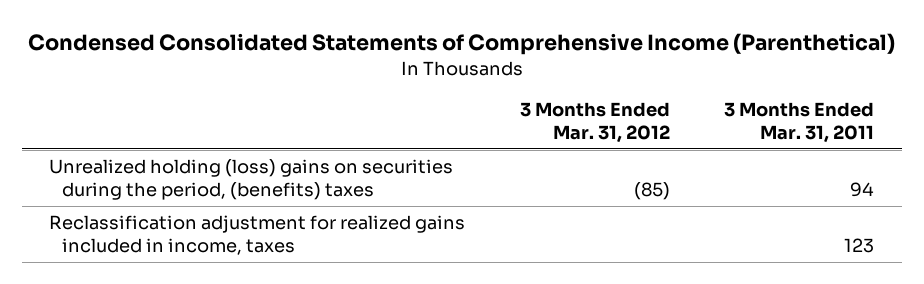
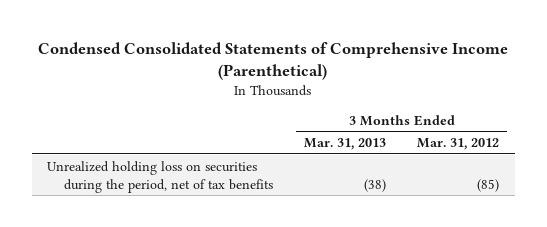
[724,101,875,144] 3 Months Ended Mar. 31, 2011 -> none
none -> [304,138,387,151] Mar. 31, 2013
[49,214,466,256] Reclassification adjustment for realized gains included in income, taxes -> none
[49,158,454,201] Unrealized holding (loss) gains on securities during the period, (benefits) taxes -> [47,160,274,193] Unrealized holding loss on securities during the period, net of tax benefits

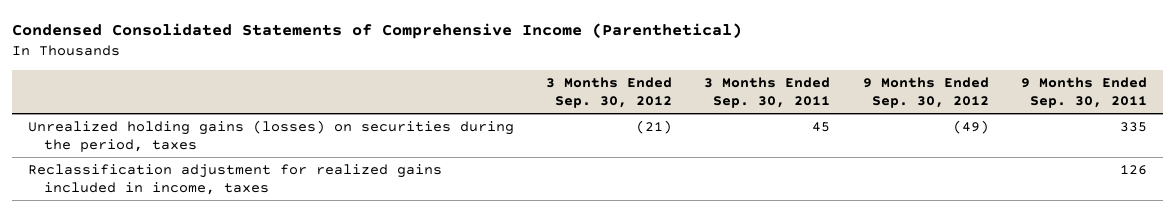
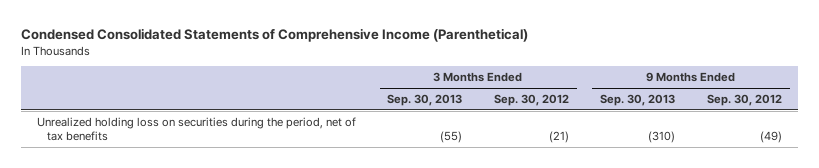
[704,76,831,109] 3 Months Ended Sep. 30, 2011 -> none
[1020,76,1147,109] 9 Months Ended Sep. 30, 2011 -> none
none -> [387,94,463,107] Sep. 30, 2013
none -> [600,94,676,107] Sep. 30, 2013
[28,163,443,196] Reclassification adjustment for realized gains included in income, taxes -> none
[28,119,515,153] Unrealized holding gains (losses) on securities during the period, taxes -> [36,117,356,142] Unrealized holding loss on securities during the period, net of tax benefits

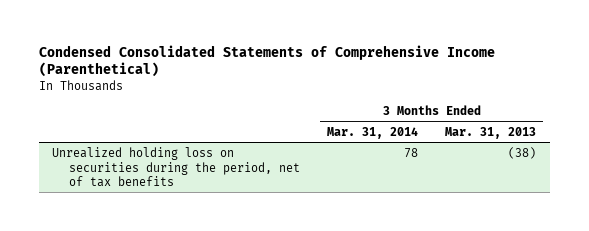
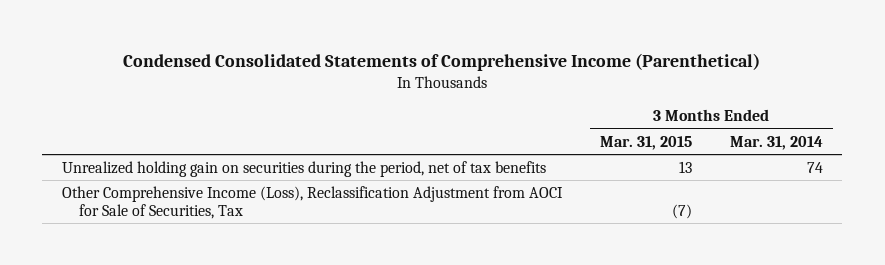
[445,126,537,139] Mar. 31, 2013 -> none
none -> [599,135,692,150] Mar. 31, 2015
[52,147,300,188] Unrealized holding loss on securities during the period, net of tax benefits -> [61,161,546,178] Unrealized holding gain on securities during the period, net of tax benefits
[403,148,418,159] 78 -> [807,162,824,174] 74
none -> [61,186,563,220] Other Comprehensive Income (Loss), Reclassification Adjustment from AOCI for Sale of Securities, Tax

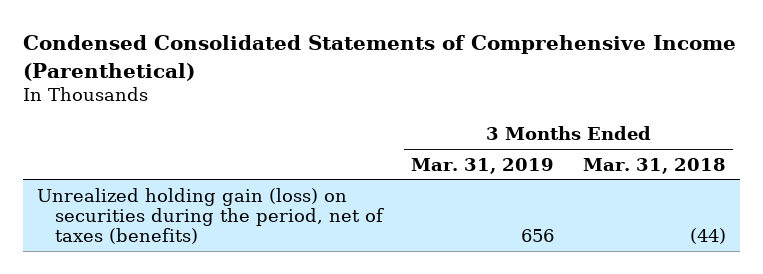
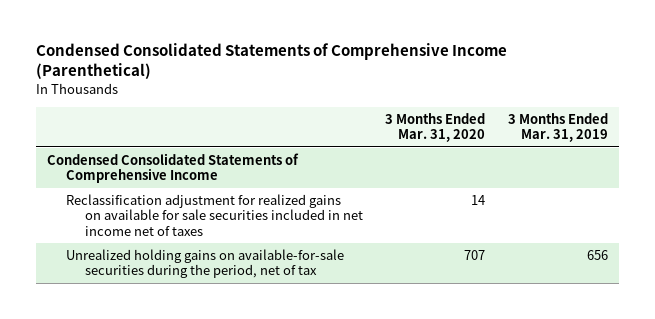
[582,157,726,174] Mar. 31, 2018 -> none
none -> [385,112,486,143] 3 Months Ended Mar. 31, 2020
none -> [46,152,299,184] Condensed Consolidated Statements of Comprehensive Income
none -> [65,193,363,237] Reclassification adjustment for realized gains on available for sale securities included in net income net of taxes
[37,187,384,245] Unrealized holding gain (loss) on securities during the period, net of taxes (benefits) -> [65,248,344,279] Unrealized holding gains on available-for-sale securities during the period, net of tax

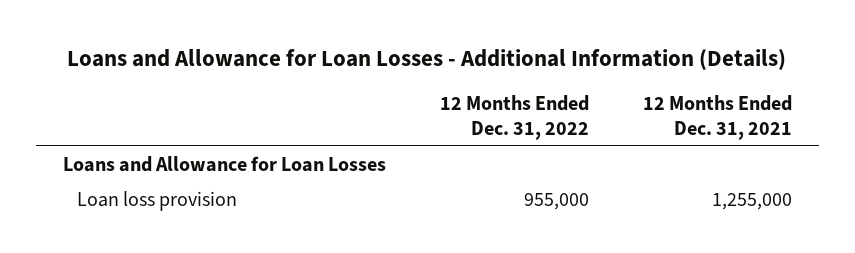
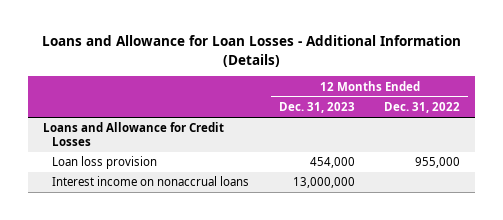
[642,95,792,140] 12 Months Ended Dec. 31, 2021 -> none
none -> [278,102,355,114] Dec. 31, 2023
[62,156,386,173] Loans and Allowance for Loan Losses -> [43,122,225,147] Loans and Allowance for Credit Losses
none -> [52,176,250,187] Interest income on nonaccrual loans

